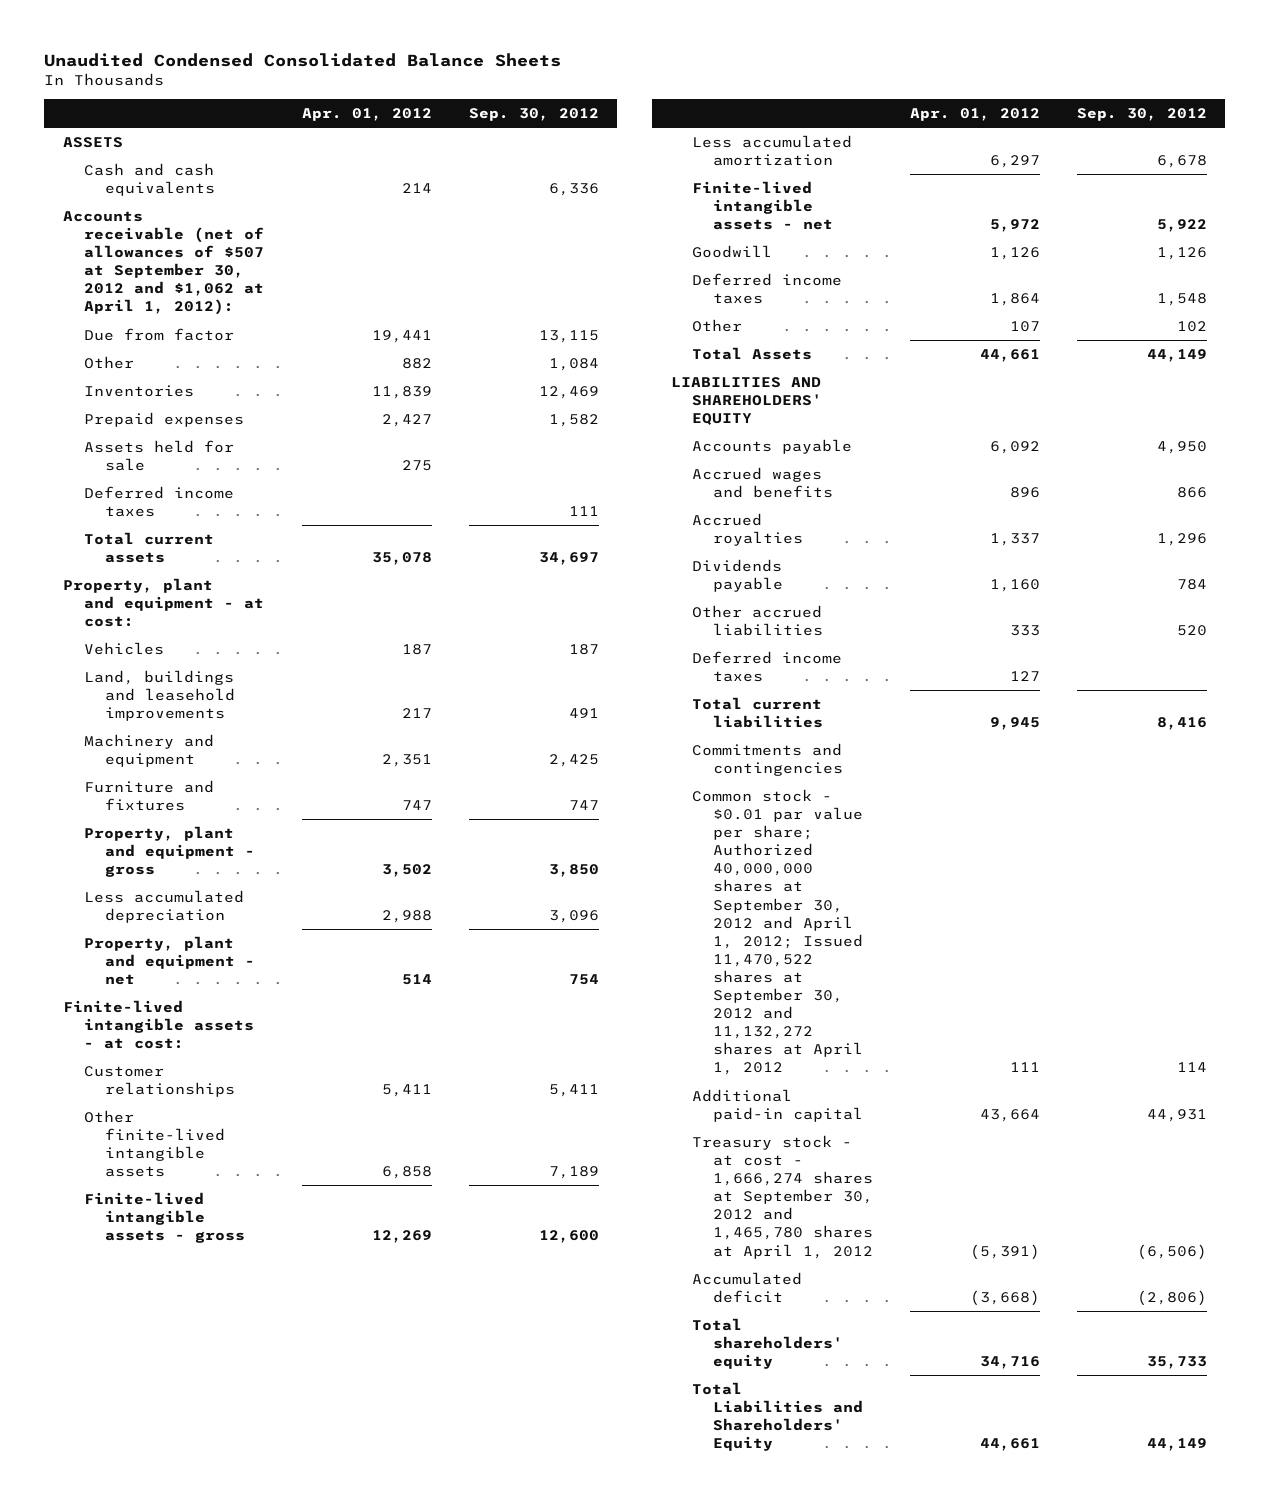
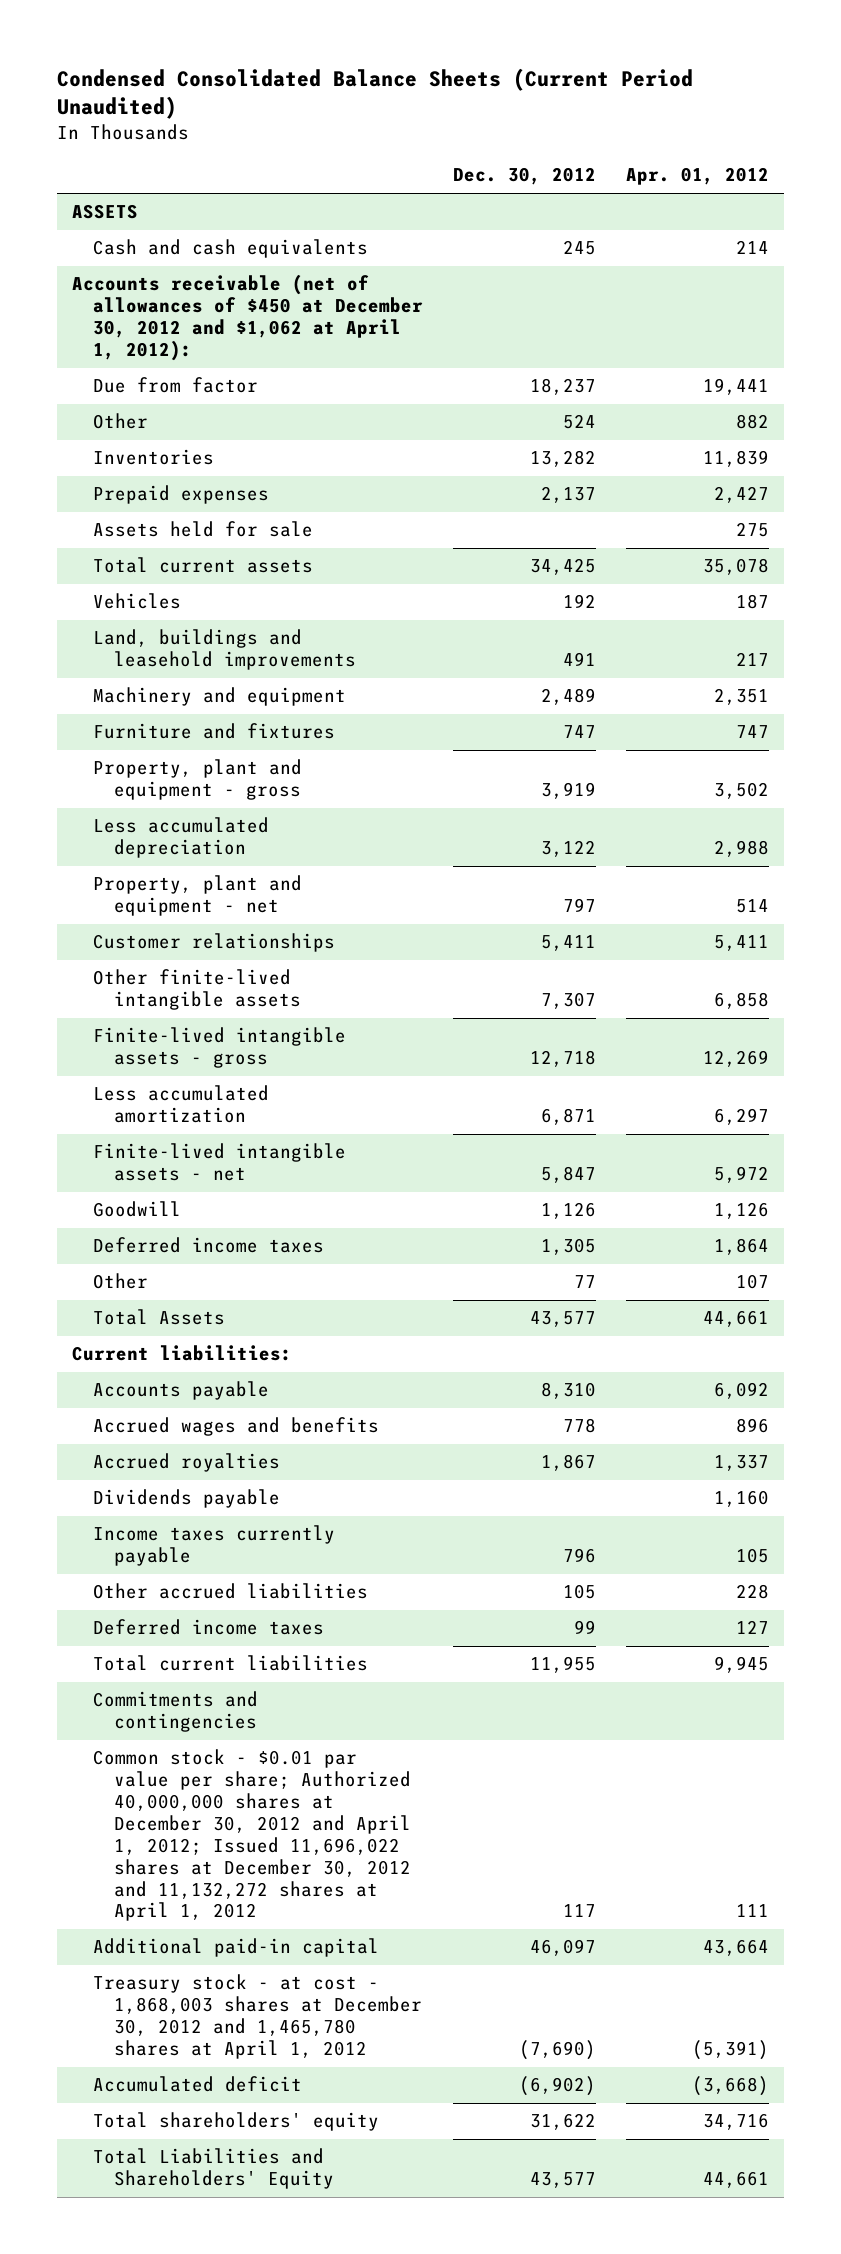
[44,52,562,67] Unaudited Condensed Consolidated Balance Sheets -> [57,67,694,120] Condensed Consolidated Balance Sheets (Current Period Unaudited)
[468,107,599,121] Sep. 30, 2012 -> none
none -> [452,167,596,186] Dec. 30, 2012
[62,210,264,316] Accounts receivable (net of allowances of $507 at September 30, 2012 and $1,062 at April 1, 2012): -> [72,274,424,362] Accounts receivable (net of allowances of $450 at December 30, 2012 and $1,062 at April 1, 2012):
[83,485,234,518] Deferred income taxes -> none
[62,577,264,628] Property, plant and equipment - at cost: -> none
[62,999,254,1050] Finite-lived intangible assets - at cost: -> none
[670,376,822,426] LIABILITIES AND SHAREHOLDERS' EQUITY -> none
none -> [72,1345,293,1362] Current liabilities:
none -> [93,1525,336,1567] Income taxes currently payable
[1009,625,1040,637] 333 -> [735,1584,769,1600] 228
[691,788,864,1076] Common stock - $0.01 par value per share; Authorized 40,000,000 shares at September 30, 2012 and April 1, 2012; Issued 11,470,522 shares at September 30, 2012 and 11,132,272 shares at April 1, 2012 -> [93,1749,412,1922] Common stock - $0.01 par value per share; Authorized 40,000,000 shares at December 30, 2012 and April 1, 2012; Issued 11,696,022 shares at December 30, 2012 and 11,132,272 shares at April 1, 2012
[691,1134,874,1259] Treasury stock - at cost - 1,666,274 shares at September 30, 2012 and 1,465,780 shares at April 1, 2012 -> [93,1974,423,2060] Treasury stock - at cost - 1,868,003 shares at December 30, 2012 and 1,465,780 shares at April 1, 2012

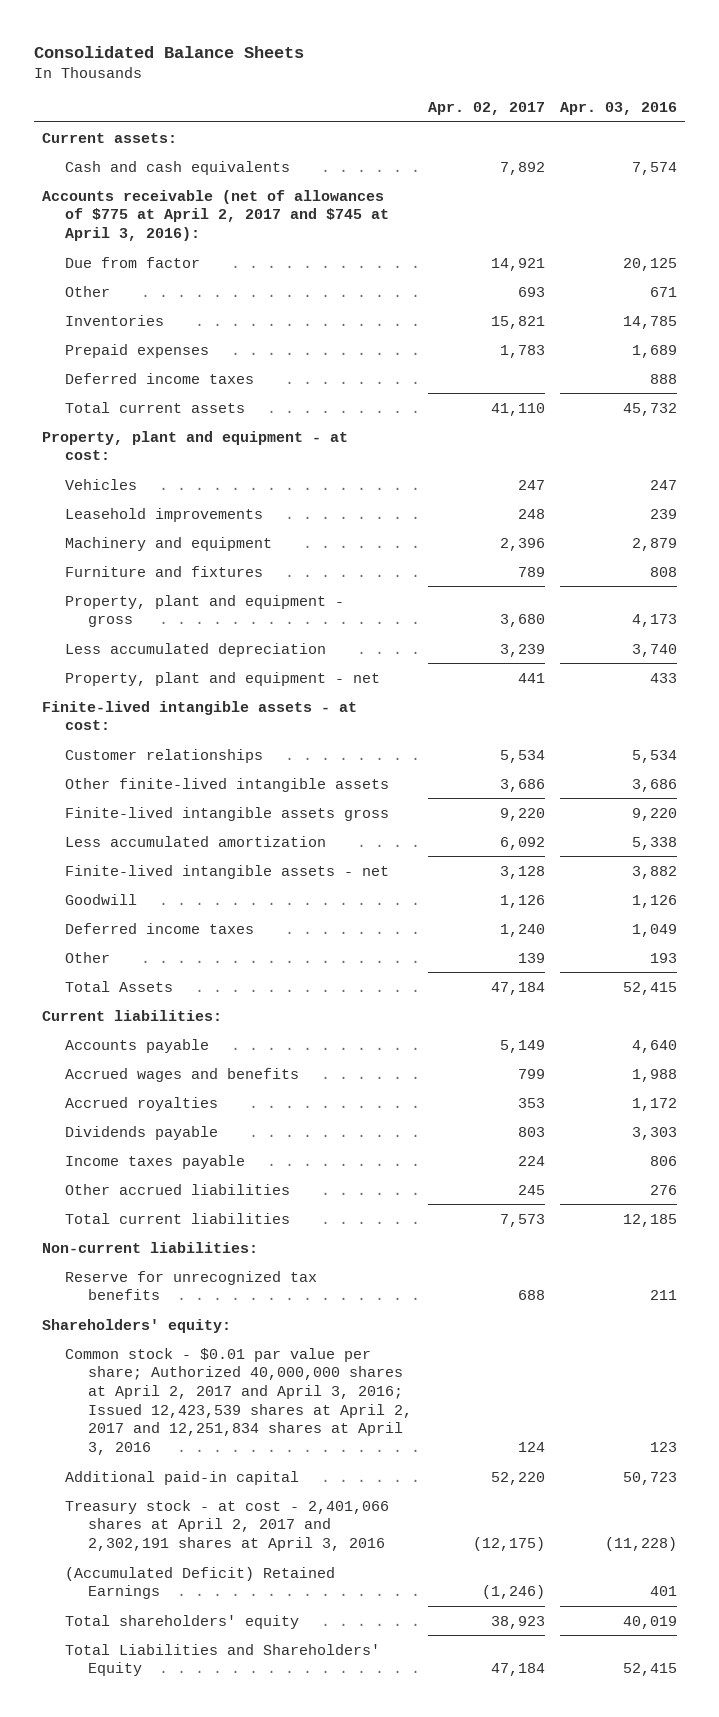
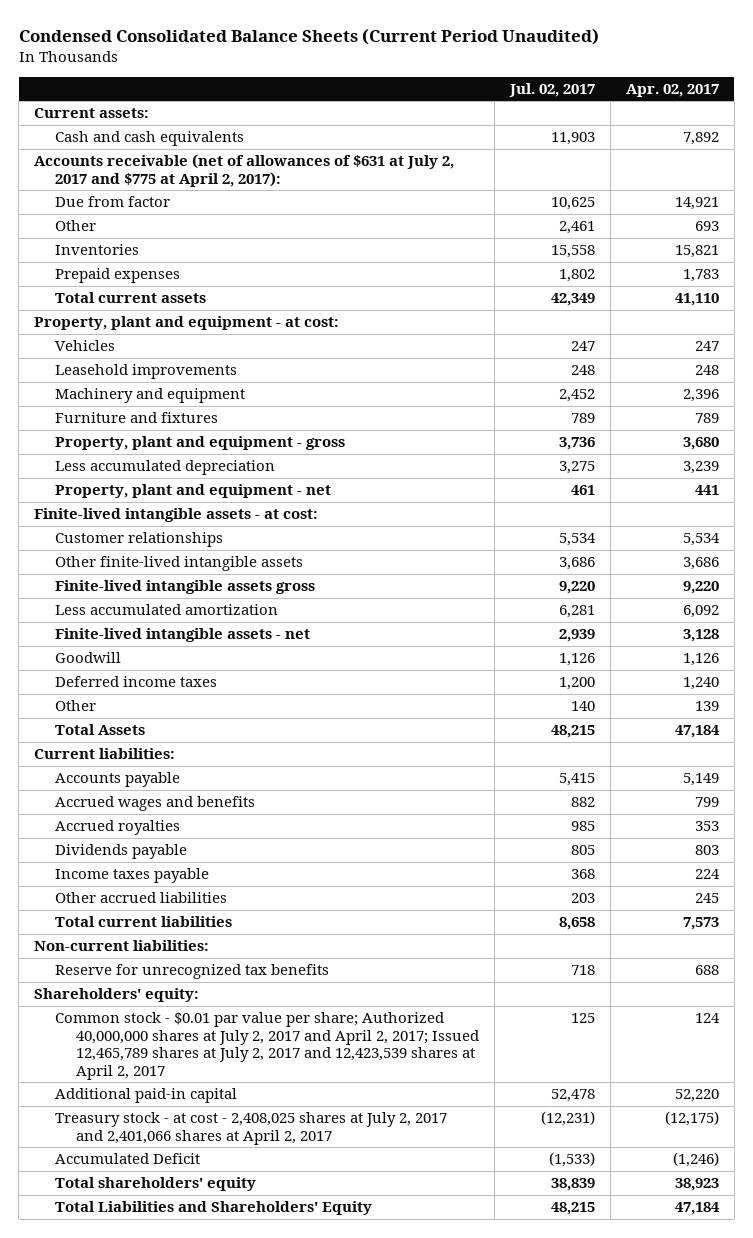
[34,45,305,58] Consolidated Balance Sheets -> [18,27,599,45] Condensed Consolidated Balance Sheets (Current Period Unaudited)
[559,101,677,115] Apr. 03, 2016 -> none
none -> [509,82,596,97] Jul. 02, 2017
[42,189,390,241] Accounts receivable (net of allowances of $775 at April 2, 2017 and $745 at April 3, 2016): -> [34,154,455,187] Accounts receivable (net of allowances of $631 at July 2, 2017 and $775 at April 2, 2017):
[65,372,255,384] Deferred income taxes -> none
[65,1347,413,1455] Common stock - $0.01 par value per share; Authorized 40,000,000 shares at April 2, 2017 and April 3, 2016; Issued 12,423,539 shares at April 2, 2017 and 12,251,834 shares at April 3, 2016 -> [55,1012,480,1080] Common stock - $0.01 par value per share; Authorized 40,000,000 shares at July 2, 2017 and April 2, 2017; Issued 12,465,789 shares at July 2, 2017 and 12,423,539 shares at April 2, 2017
[65,1499,390,1551] Treasury stock - at cost - 2,401,066 shares at April 2, 2017 and 2,302,191 shares at April 3, 2016 -> [55,1112,448,1145] Treasury stock - at cost - 2,408,025 shares at July 2, 2017 and 2,401,066 shares at April 2, 2017
[65,1566,336,1600] (Accumulated Deficit) Retained Earnings -> [55,1153,201,1165] Accumulated Deficit

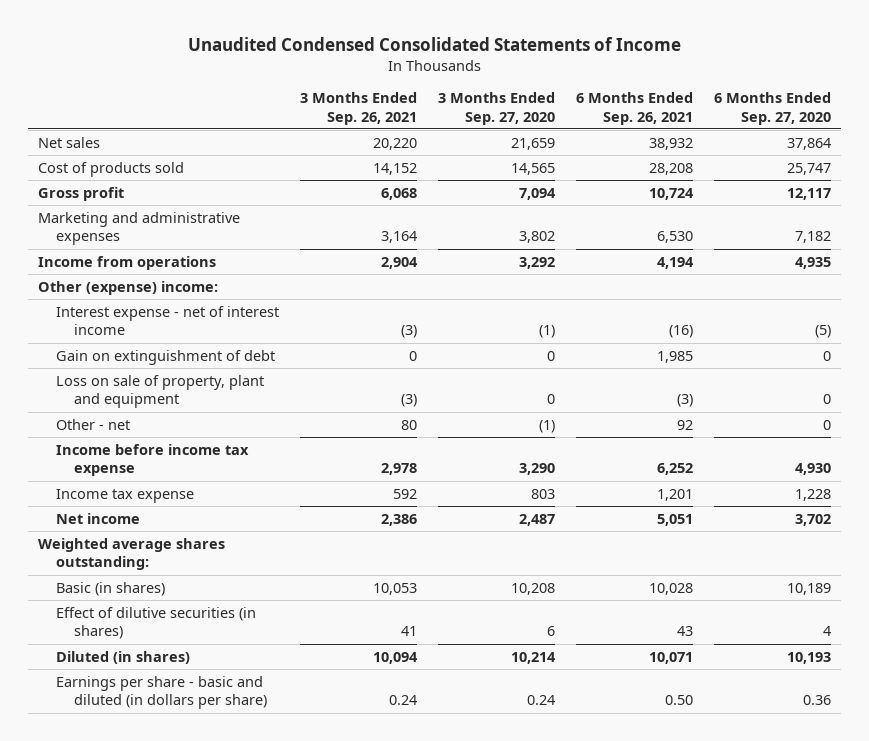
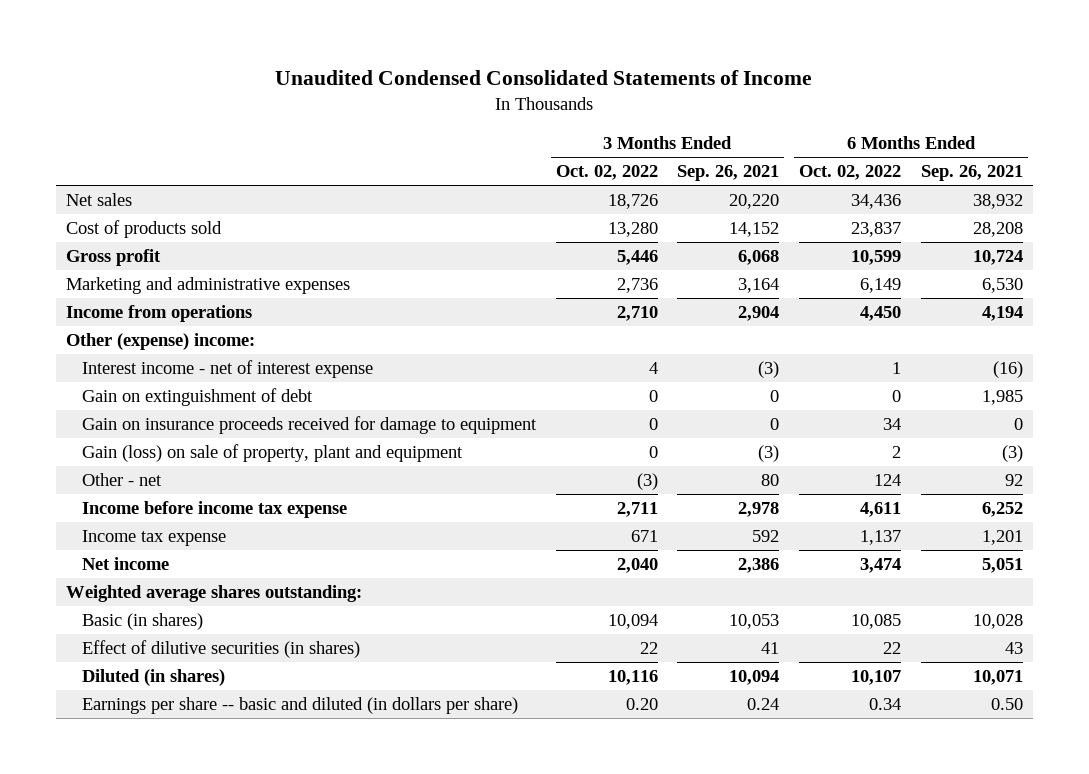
[438,92,556,125] 3 Months Ended Sep. 27, 2020 -> none
[713,92,831,125] 6 Months Ended Sep. 27, 2020 -> none
none -> [555,165,658,181] Oct. 02, 2022
none -> [798,165,901,181] Oct. 02, 2022
[56,305,280,336] Interest expense - net of interest income -> [81,360,373,379] Interest income - net of interest expense
none -> [81,416,537,435] Gain on insurance proceeds received for damage to equipment
[56,374,265,409] Loss on sale of property, plant and equipment -> [81,444,463,463] Gain (loss) on sale of property, plant and equipment
[56,675,268,710] Earnings per share - basic and diluted (in dollars per share) -> [81,697,518,715] Earnings per share -- basic and diluted (in dollars per share)

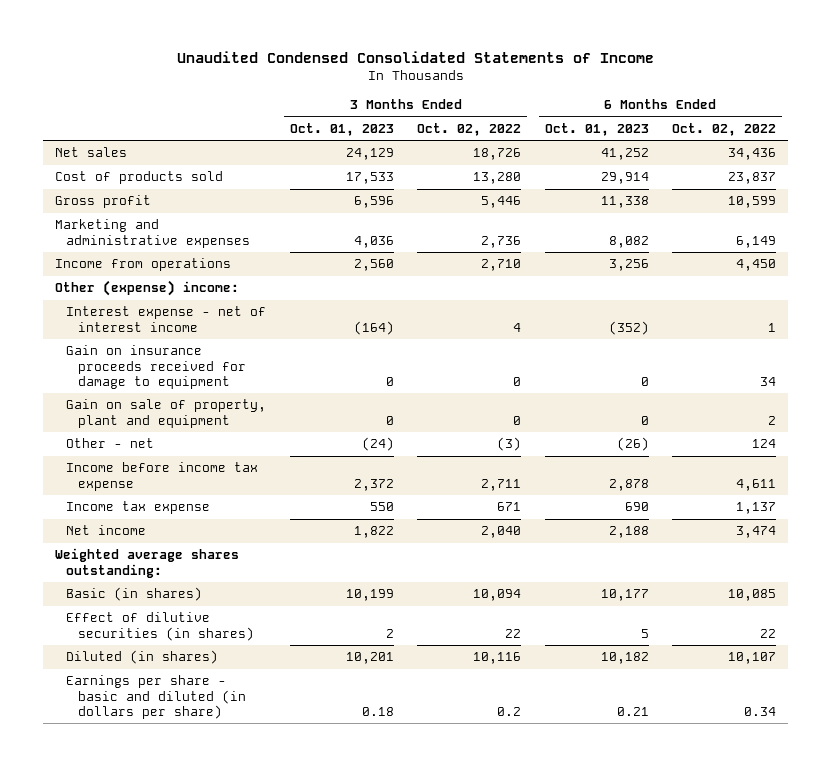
[677,165,780,182] Sep. 26, 2021 -> none
[920,165,1023,182] Sep. 26, 2021 -> none
none -> [289,122,394,136] Oct. 01, 2023
none -> [544,122,649,136] Oct. 01, 2023
[81,388,313,407] Gain on extinguishment of debt -> none
[81,360,373,379] Interest income - net of interest expense -> [66,306,267,332] Interest expense - net of interest income
[81,444,463,463] Gain (loss) on sale of property, plant and equipment -> [66,399,267,428] Gain on sale of property, plant and equipment
[81,697,518,715] Earnings per share -- basic and diluted (in dollars per share) -> [66,675,246,719] Earnings per share - basic and diluted (in dollars per share)
[625,698,658,711] 0.20 -> [497,706,522,716] 0.2

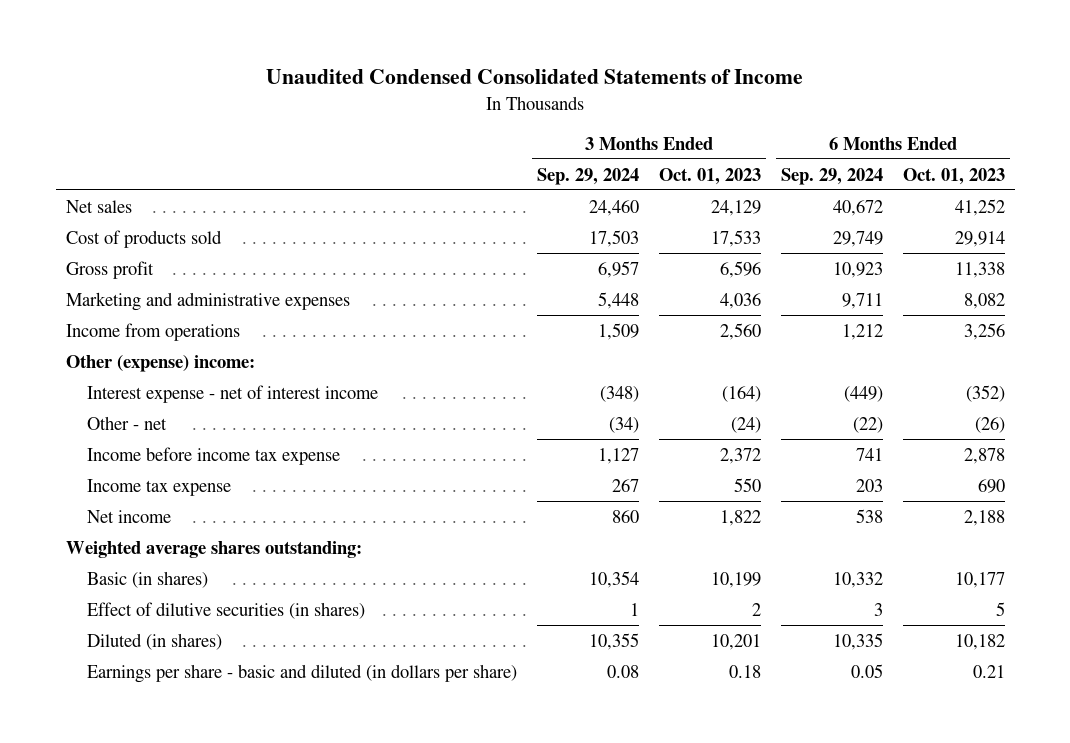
[417,122,522,136] Oct. 02, 2022 -> none
[672,122,777,136] Oct. 02, 2022 -> none
none -> [537,167,640,185] Sep. 29, 2024
none -> [780,167,883,185] Sep. 29, 2024
[66,345,246,389] Gain on insurance proceeds received for damage to equipment -> none
[66,399,267,428] Gain on sale of property, plant and equipment -> none

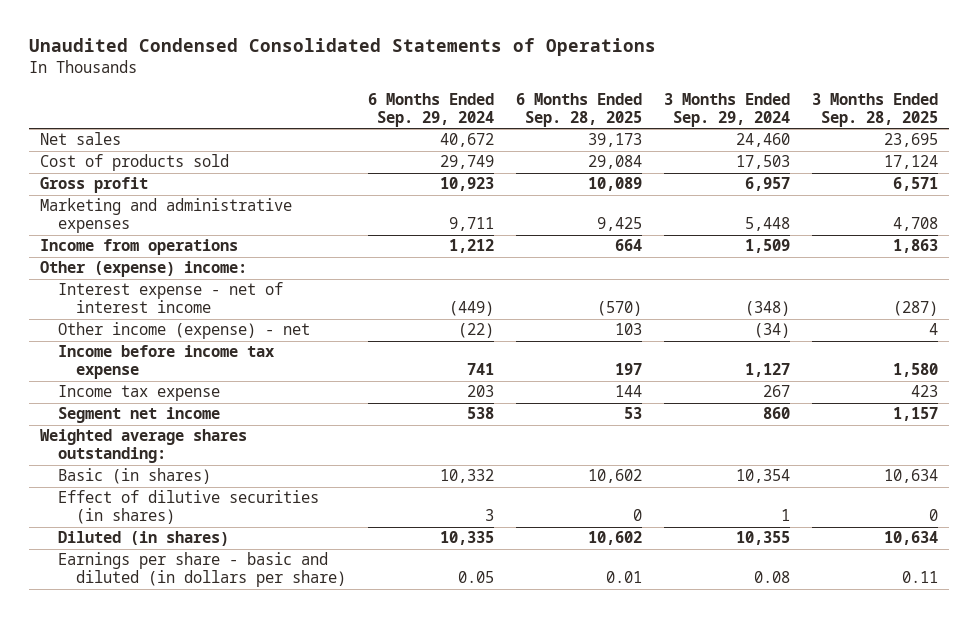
[266,69,804,85] Unaudited Condensed Consolidated Statements of Income -> [28,38,656,57] Unaudited Condensed Consolidated Statements of Operations
[658,167,761,185] Oct. 01, 2023 -> none
[902,167,1005,185] Oct. 01, 2023 -> none
none -> [516,92,643,127] 6 Months Ended Sep. 28, 2025
none -> [812,92,939,127] 3 Months Ended Sep. 28, 2025
[87,415,168,430] Other - net -> [58,322,311,340] Other income (expense) - net
[87,509,172,523] Net income -> [58,407,221,424] Segment net income

